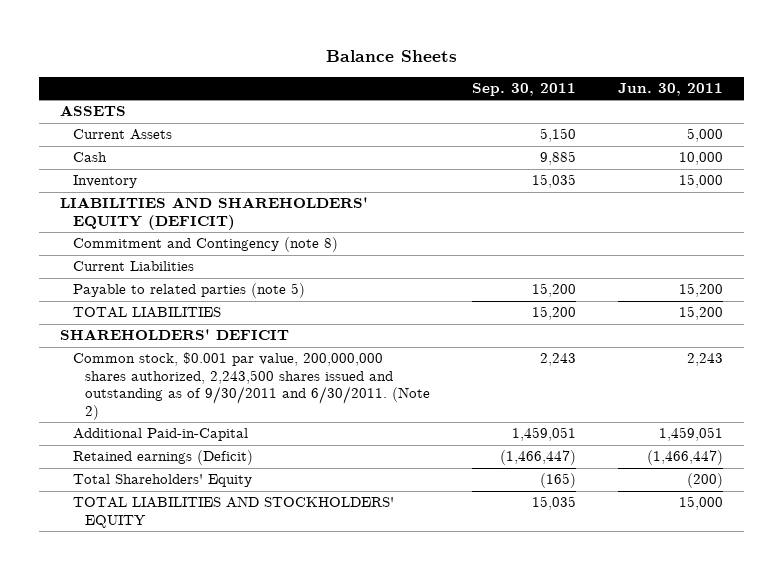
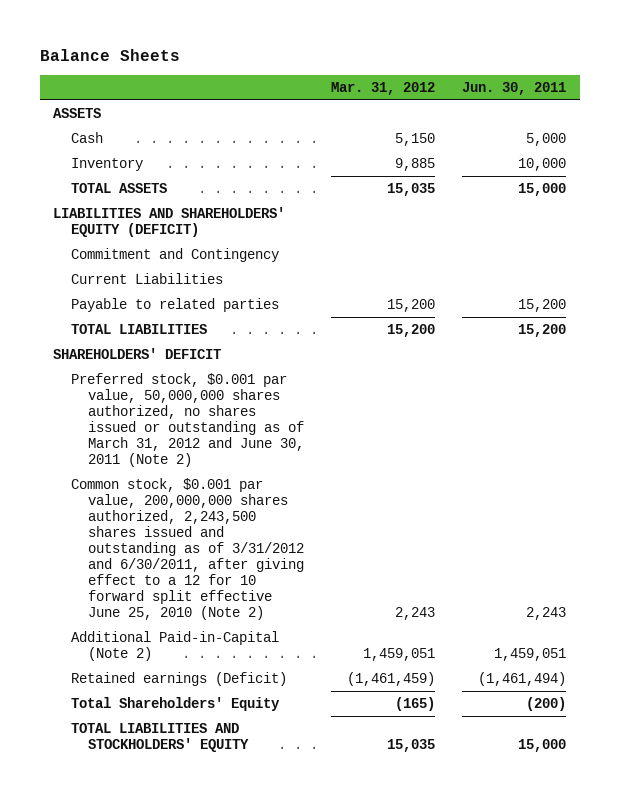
[472,83,577,97] Sep. 30, 2011 -> none
none -> [331,81,436,95] Mar. 31, 2012
[72,129,172,141] Current Assets -> none
[679,152,724,166] 10,000 -> [526,133,567,147] 5,000
[679,174,724,189] 15,000 -> [518,158,567,172] 10,000
none -> [70,183,167,194] TOTAL ASSETS
[72,237,338,253] Commitment and Contingency (note 8) -> [70,248,279,263] Commitment and Contingency
[72,283,305,299] Payable to related parties (note 5) -> [70,298,279,313] Payable to related parties
none -> [70,373,304,467] Preferred stock, $0.001 par value, 50,000,000 shares authorized, no shares issued or outstanding as of March 31, 2012 and June 30, 2011 (Note 2)
[72,352,431,420] Common stock, $0.001 par value, 200,000,000 shares authorized, 2,243,500 shares issued and outstanding as of 9/30/2011 and 6/30/2011. (Note 2) -> [70,478,304,620] Common stock, $0.001 par value, 200,000,000 shares authorized, 2,243,500 shares issued and outstanding as of 3/31/2012 and 6/30/2011, after giving effect to a 12 for 10 forward split effective June 25, 2010 (Note 2)
[72,428,248,442] Additional Paid-in-Capital -> [70,631,279,662] Additional Paid-in-Capital (Note 2)
[647,450,724,466] (1,466,447) -> [478,672,567,687] (1,461,494)

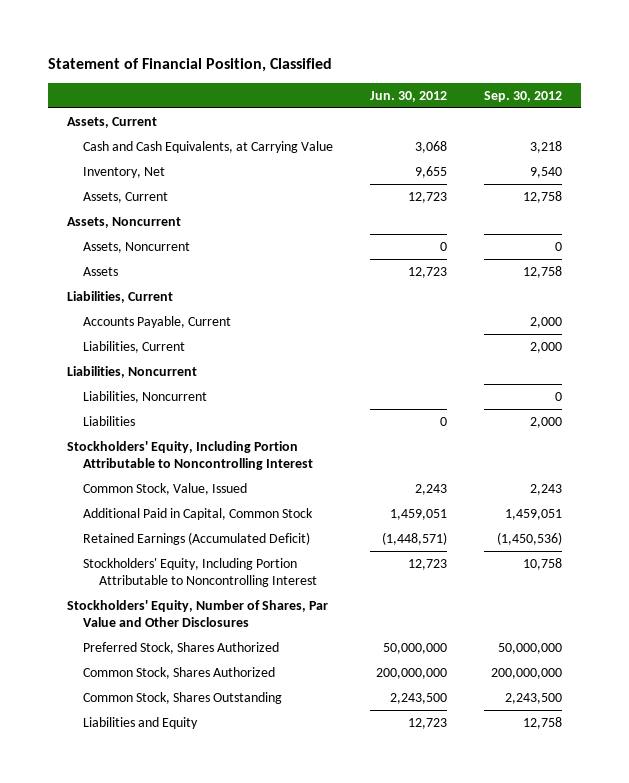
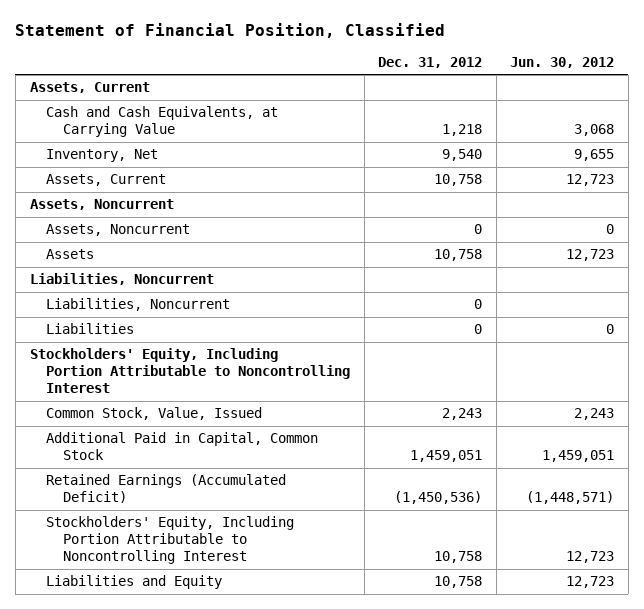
[484,91,563,103] Sep. 30, 2012 -> none
none -> [378,56,483,68] Dec. 31, 2012
[66,290,173,303] Liabilities, Current -> none
[82,315,231,328] Accounts Payable, Current -> none
[82,340,185,353] Liabilities, Current -> none
[66,599,328,627] Stockholders' Equity, Number of Shares, Par Value and Other Disclosures -> none
[82,641,279,654] Preferred Stock, Shares Authorized -> none
[82,666,275,679] Common Stock, Shares Authorized -> none
[82,691,282,704] Common Stock, Shares Outstanding -> none

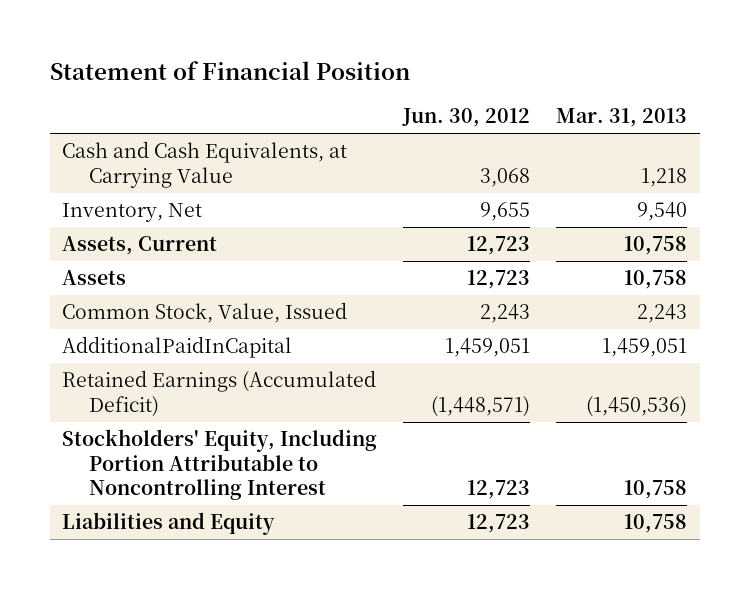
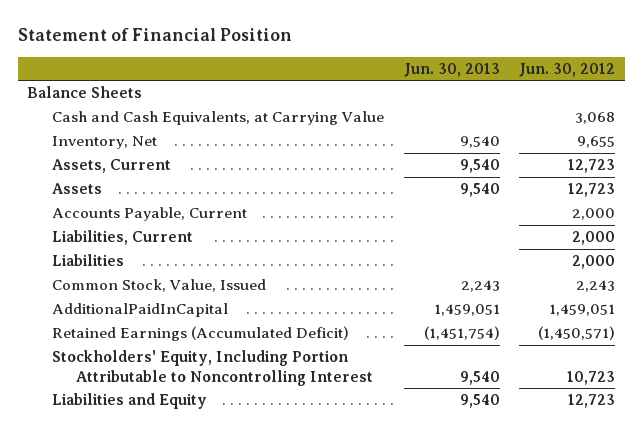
[556,108,688,128] Mar. 31, 2013 -> none
none -> [403,62,500,77] Jun. 30, 2013
none -> [27,86,143,99] Balance Sheets
none -> [51,207,247,222] Accounts Payable, Current
none -> [51,230,193,246] Liabilities, Current
none -> [51,254,124,267] Liabilities
[431,395,531,417] (1,448,571) -> [538,326,616,341] (1,450,571)
[467,480,531,500] 12,723 -> [567,370,616,385] 10,723

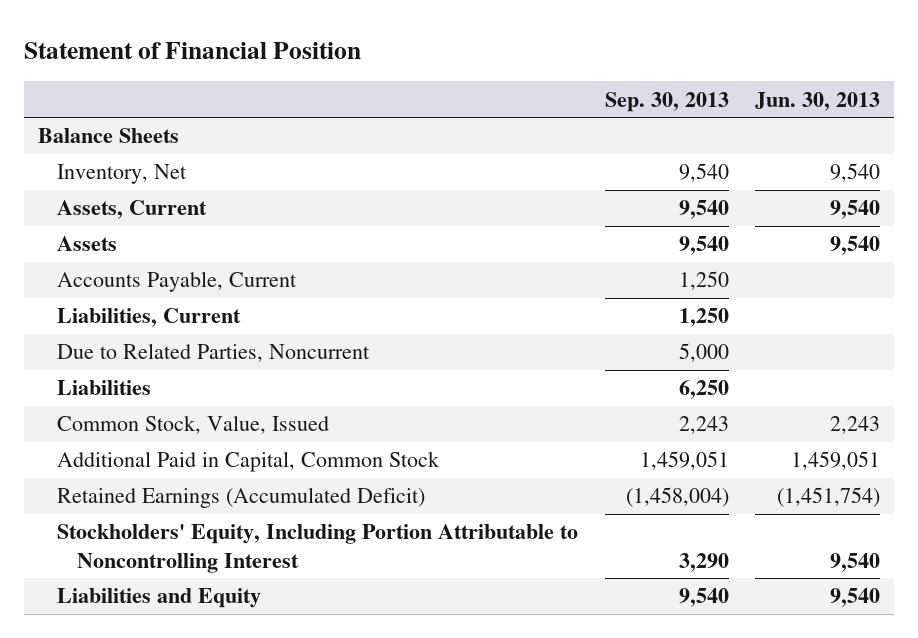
[519,62,616,77] Jun. 30, 2012 -> none
none -> [604,91,729,112] Sep. 30, 2013
[51,111,384,126] Cash and Cash Equivalents, at Carrying Value -> none
none -> [57,343,371,363] Due to Related Parties, Noncurrent
[51,303,228,318] AdditionalPaidInCapital -> [57,451,441,473] Additional Paid in Capital, Common Stock

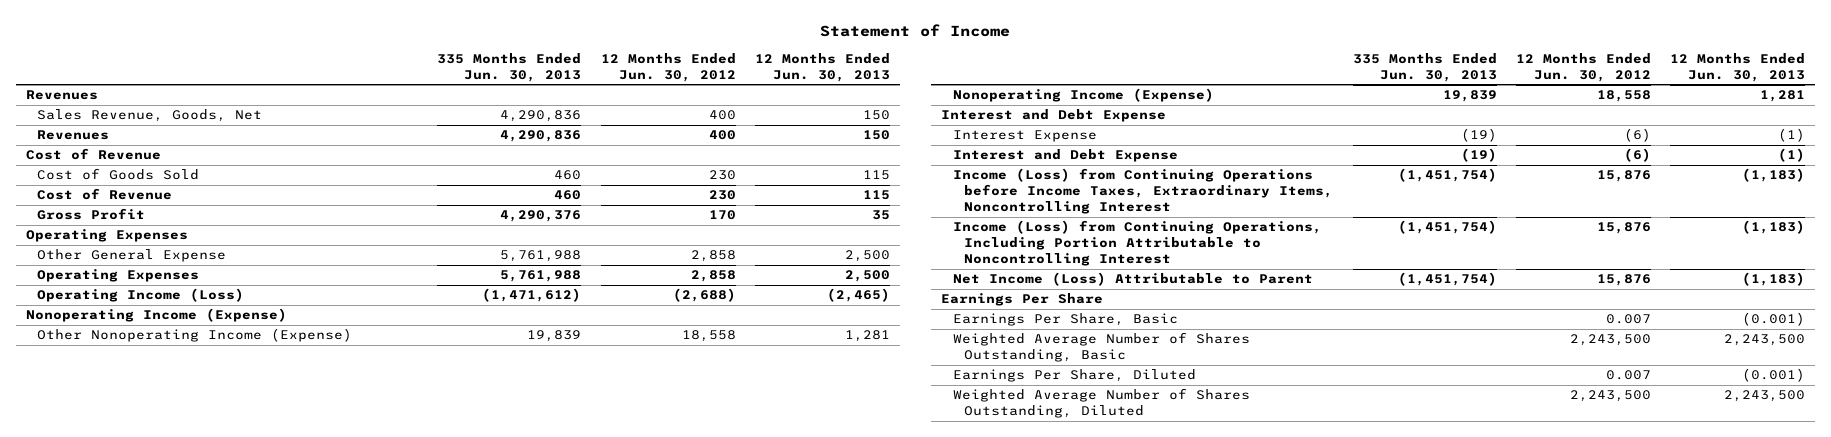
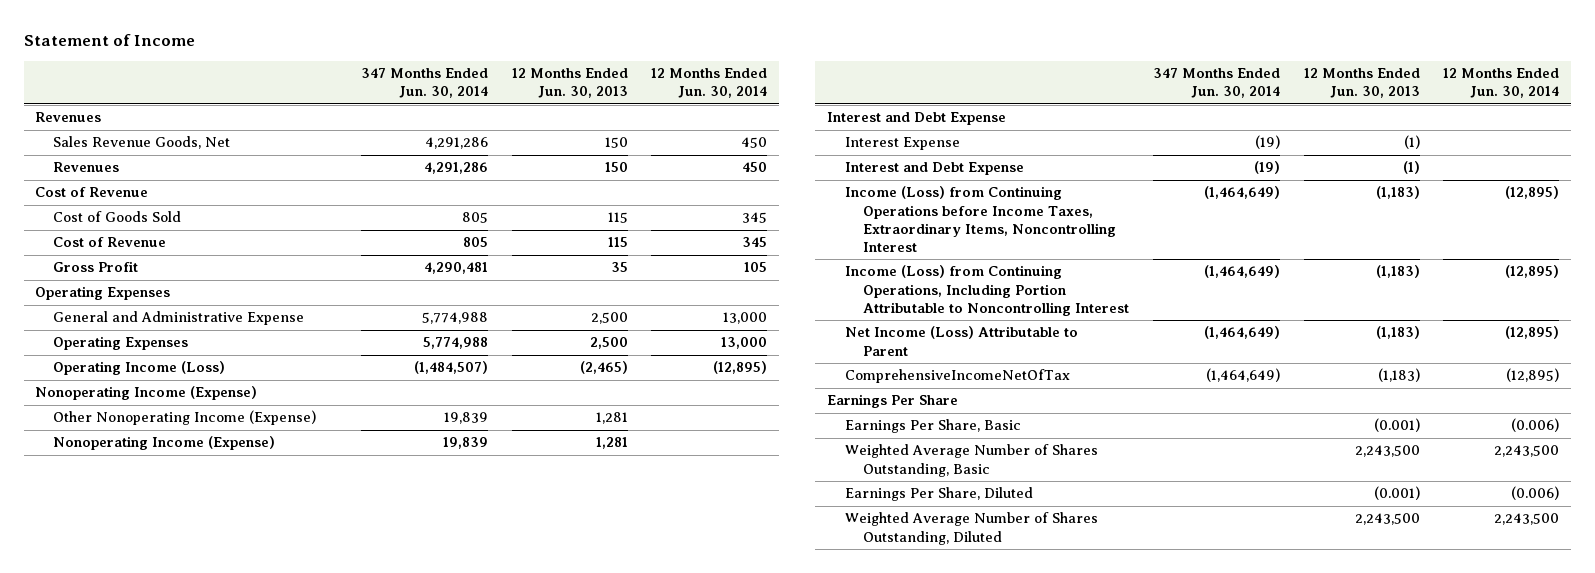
[437,52,582,82] 335 Months Ended Jun. 30, 2013 -> none
[600,52,736,82] 12 Months Ended Jun. 30, 2012 -> none
none -> [360,68,488,99] 347 Months Ended Jun. 30, 2014
none -> [651,68,768,99] 12 Months Ended Jun. 30, 2014
[37,109,263,123] Sales Revenue, Goods, Net -> [53,136,231,150] Sales Revenue Goods, Net
[37,249,227,263] Other General Expense -> none
none -> [53,311,305,326] General and Administrative Expense
none -> [845,369,1071,384] ComprehensiveIncomeNetOfTax

